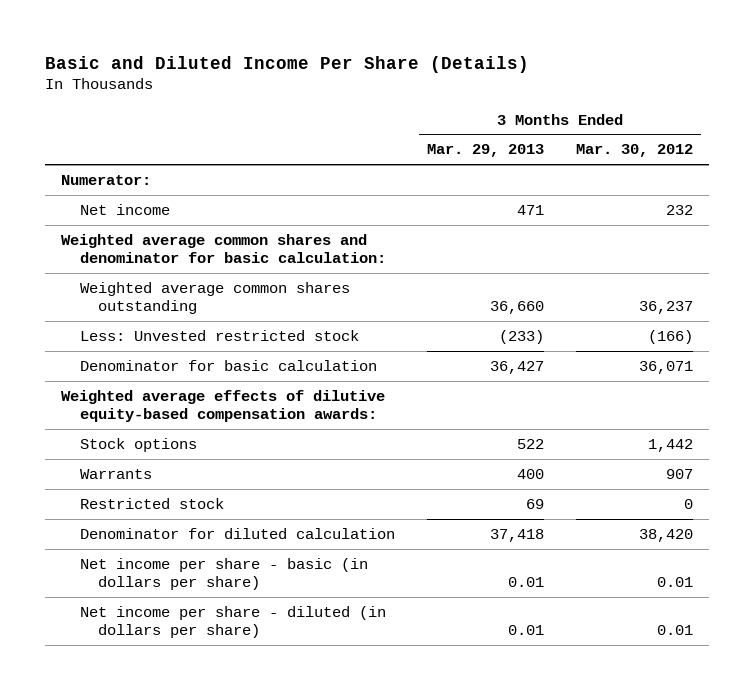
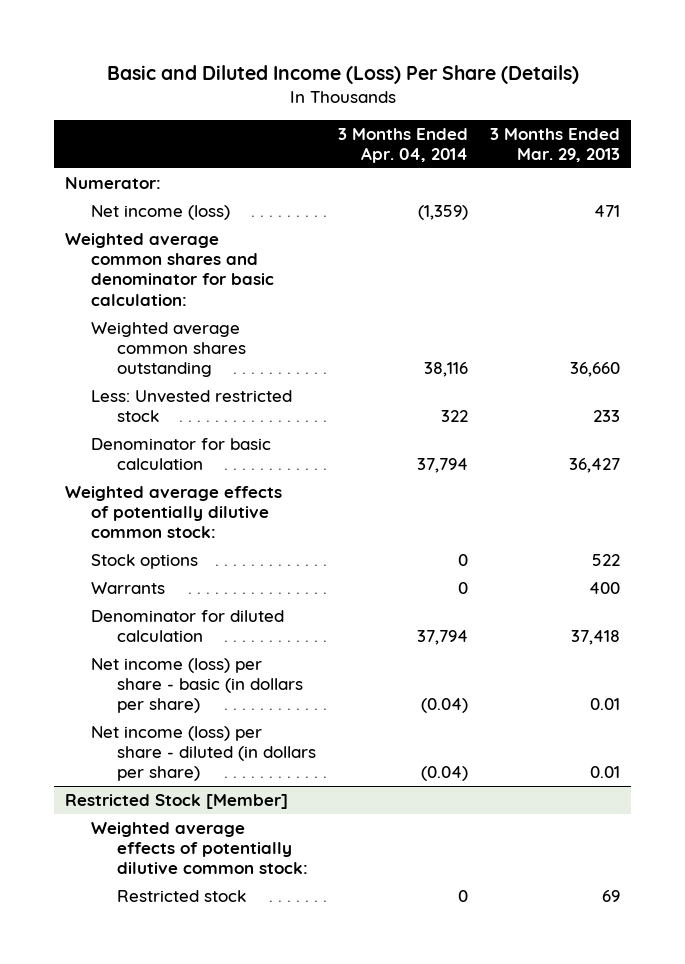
[44,55,529,73] Basic and Diluted Income Per Share (Details) -> [106,64,579,84] Basic and Diluted Income (Loss) Per Share (Details)
[576,144,694,158] Mar. 30, 2012 -> none
none -> [338,127,469,163] 3 Months Ended Apr. 04, 2014
[79,204,170,216] Net income -> [90,204,230,220] Net income (loss)
[498,330,544,345] (233) -> [593,410,621,423] 233
[60,390,385,422] Weighted average effects of dilutive equity-based compensation awards: -> [64,485,282,539] Weighted average effects of potentially dilutive common stock:
[79,498,224,510] Restricted stock -> none
[79,558,368,590] Net income per share - basic (in dollars per share) -> [90,657,304,714] Net income (loss) per share - basic (in dollars per share)
[79,606,386,638] Net income per share - diluted (in dollars per share) -> [90,725,317,782] Net income (loss) per share - diluted (in dollars per share)
none -> [64,793,288,809] Restricted Stock [Member]
none -> [90,821,309,875] Weighted average effects of potentially dilutive common stock:
none -> [117,889,247,902] Restricted stock

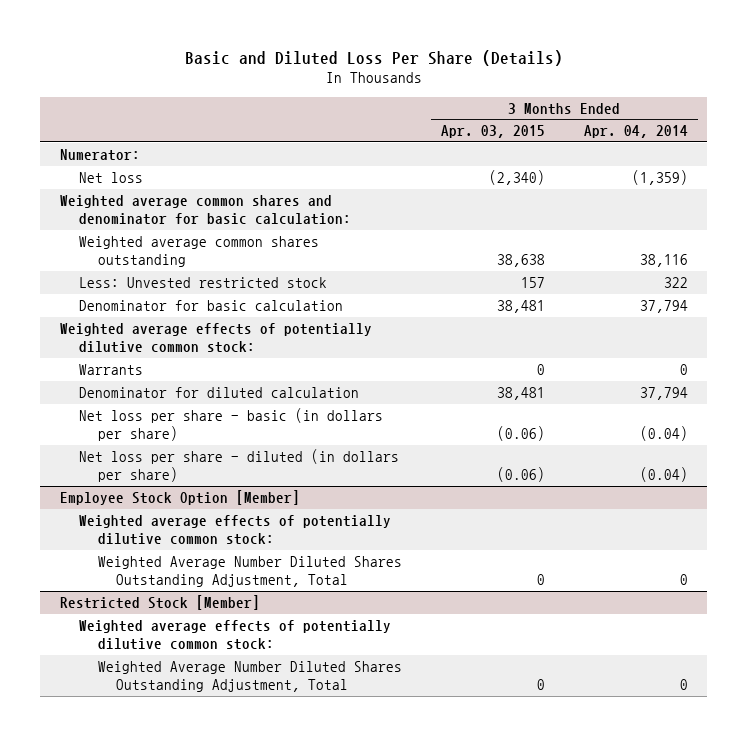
[106,64,579,84] Basic and Diluted Income (Loss) Per Share (Details) -> [184,49,563,66] Basic and Diluted Loss Per Share (Details)
[490,127,621,162] 3 Months Ended Mar. 29, 2013 -> none
none -> [440,125,545,139] Apr. 03, 2015
[90,204,230,220] Net income (loss) -> [78,171,143,183] Net loss
[90,553,198,569] Stock options -> none
[90,657,304,714] Net income (loss) per share - basic (in dollars per share) -> [78,407,383,442] Net loss per share - basic (in dollars per share)
[90,725,317,782] Net income (loss) per share - diluted (in dollars per share) -> [78,448,399,483] Net loss per share - diluted (in dollars per share)
none -> [59,489,300,505] Employee Stock Option [Member]
none -> [78,514,391,546] Weighted average effects of potentially dilutive common stock:
none -> [97,555,402,588] Weighted Average Number Diluted Shares Outstanding Adjustment, Total
[117,889,247,902] Restricted stock -> [97,660,402,693] Weighted Average Number Diluted Shares Outstanding Adjustment, Total

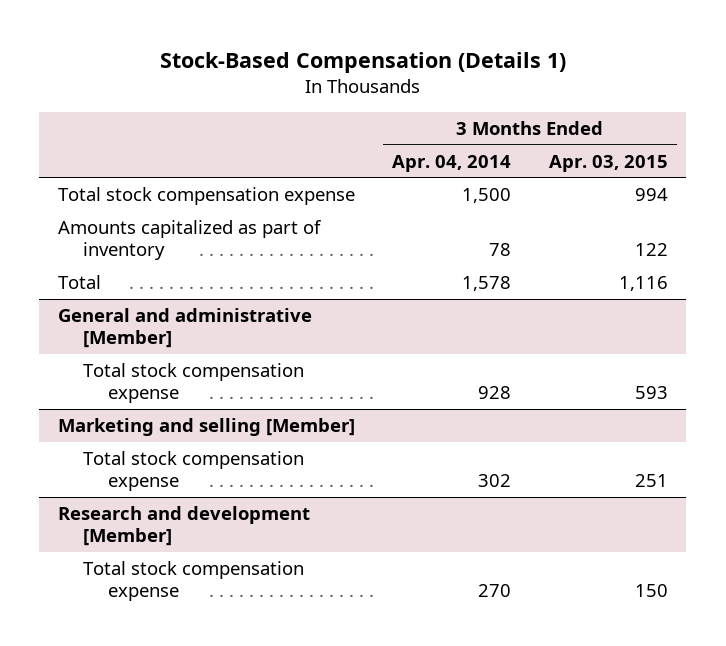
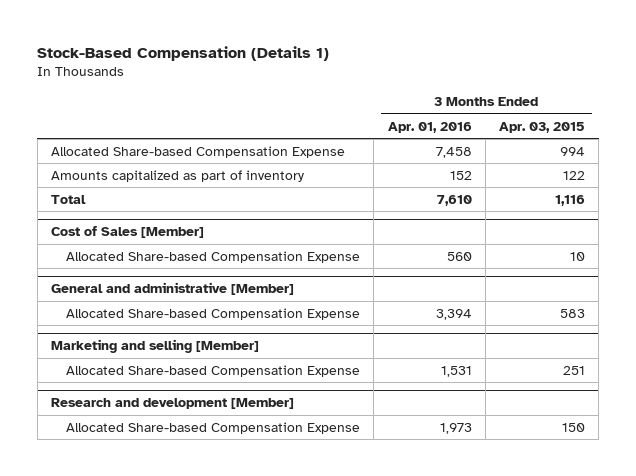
[392,154,512,172] Apr. 04, 2014 -> none
none -> [387,121,472,133] Apr. 01, 2016
[57,187,355,206] Total stock compensation expense -> [51,145,346,158] Allocated Share-based Compensation Expense
none -> [51,225,205,238] Cost of Sales [Member]
none -> [66,250,361,263] Allocated Share-based Compensation Expense
[82,363,304,403] Total stock compensation expense -> none
none -> [66,307,361,320] Allocated Share-based Compensation Expense
[82,451,304,491] Total stock compensation expense -> [66,364,361,377] Allocated Share-based Compensation Expense
[82,561,304,601] Total stock compensation expense -> none
none -> [66,421,361,434] Allocated Share-based Compensation Expense

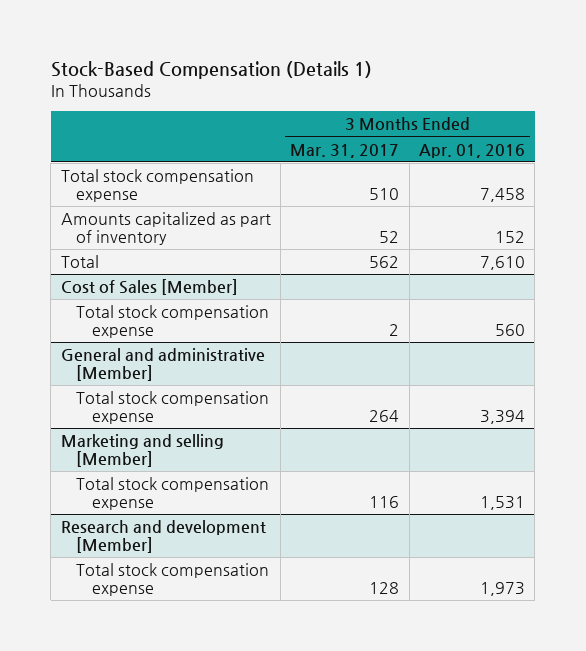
[498,121,585,133] Apr. 03, 2015 -> none
none -> [290,143,400,158] Mar. 31, 2017
[51,145,346,158] Allocated Share-based Compensation Expense -> [60,169,254,203] Total stock compensation expense
[66,250,361,263] Allocated Share-based Compensation Expense -> none
none -> [76,305,270,339] Total stock compensation expense
[66,307,361,320] Allocated Share-based Compensation Expense -> [76,391,270,425] Total stock compensation expense
[66,364,361,377] Allocated Share-based Compensation Expense -> [76,477,270,511] Total stock compensation expense
[66,421,361,434] Allocated Share-based Compensation Expense -> [76,563,270,597] Total stock compensation expense

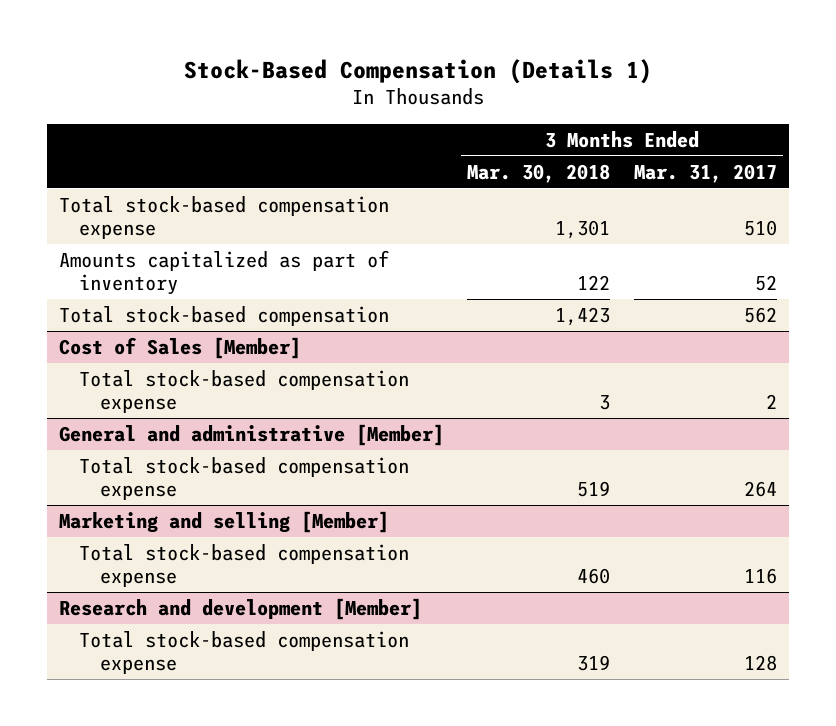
[418,143,525,158] Apr. 01, 2016 -> none
none -> [467,163,611,183] Mar. 30, 2018
[60,169,254,203] Total stock compensation expense -> [58,195,389,239] Total stock-based compensation expense
[60,255,99,269] Total -> [58,305,389,326] Total stock-based compensation
[76,305,270,339] Total stock compensation expense -> [79,369,410,413] Total stock-based compensation expense
[76,391,270,425] Total stock compensation expense -> [79,456,410,500] Total stock-based compensation expense
[76,477,270,511] Total stock compensation expense -> [79,543,410,587] Total stock-based compensation expense
[76,563,270,597] Total stock compensation expense -> [79,630,410,674] Total stock-based compensation expense

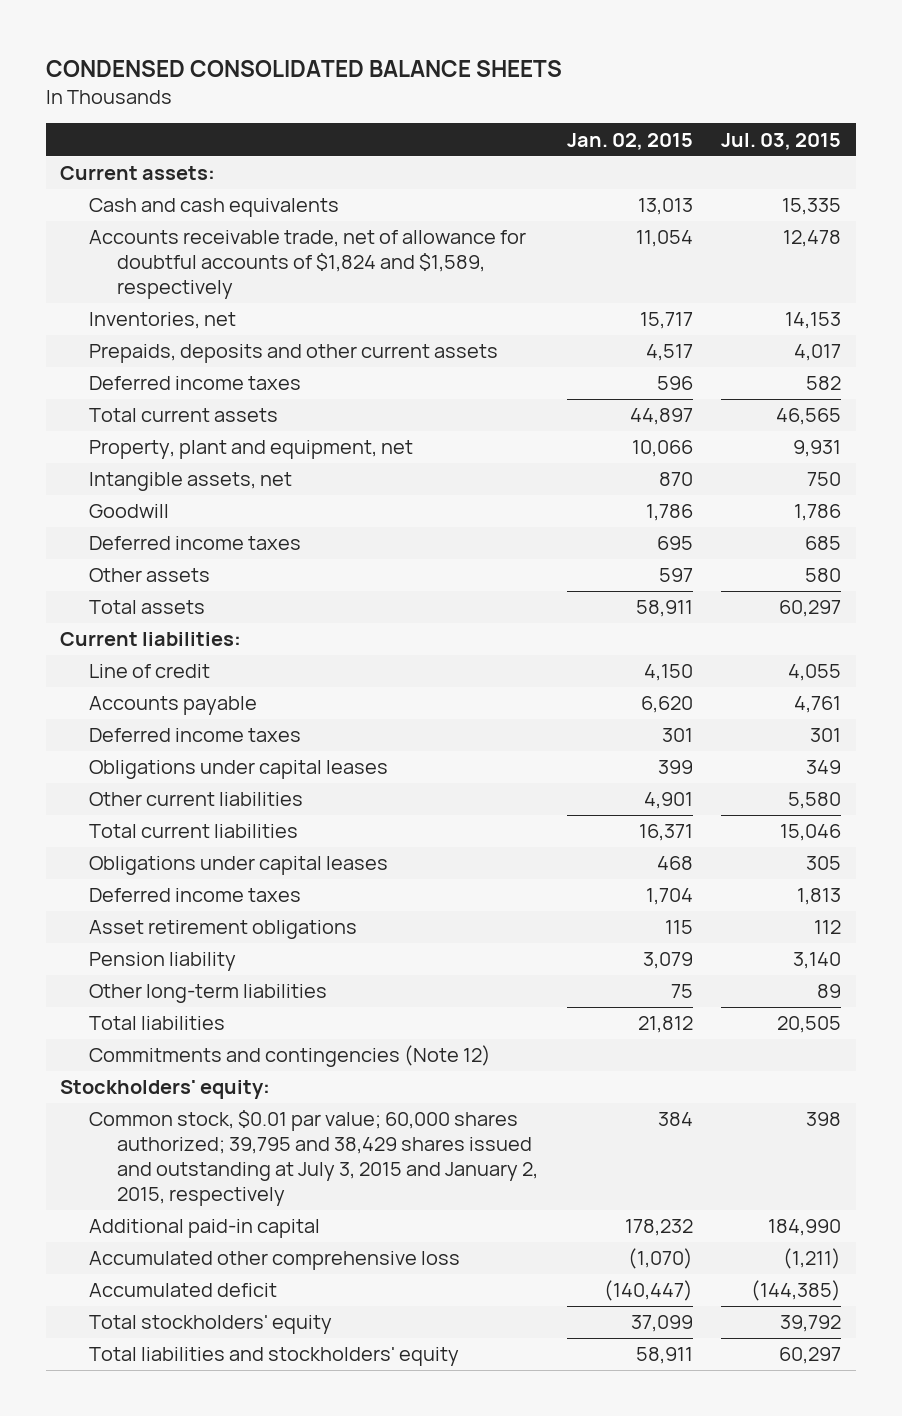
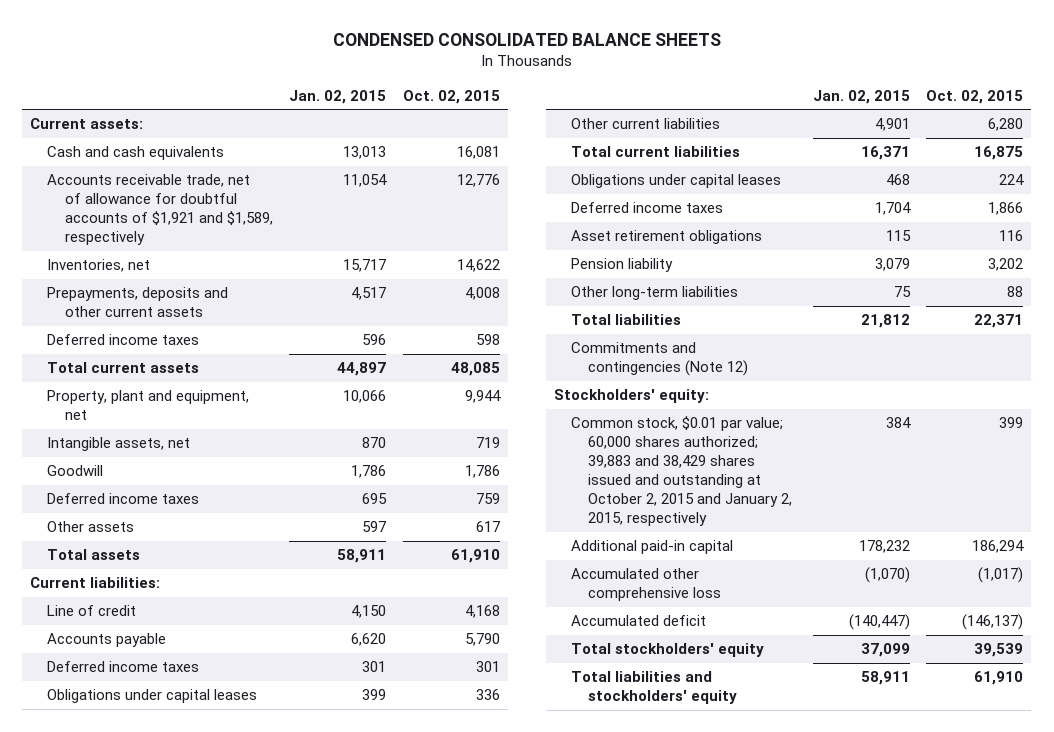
[721,132,842,150] Jul. 03, 2015 -> none
none -> [402,89,500,104] Oct. 02, 2015
[88,230,526,300] Accounts receivable trade, net of allowance for doubtful accounts of $1,824 and $1,589, respectively -> [47,174,273,246] Accounts receivable trade, net of allowance for doubtful accounts of $1,921 and $1,589, respectively
[88,344,498,364] Prepaids, deposits and other current assets -> [47,287,229,318] Prepayments, deposits and other current assets
[88,1110,539,1207] Common stock, $0.01 par value; 60,000 shares authorized; 39,795 and 38,429 shares issued and outstanding at July 3, 2015 and January 2, 2015, respectively -> [571,416,793,526] Common stock, $0.01 par value; 60,000 shares authorized; 39,883 and 38,429 shares issued and outstanding at October 2, 2015 and January 2, 2015, respectively

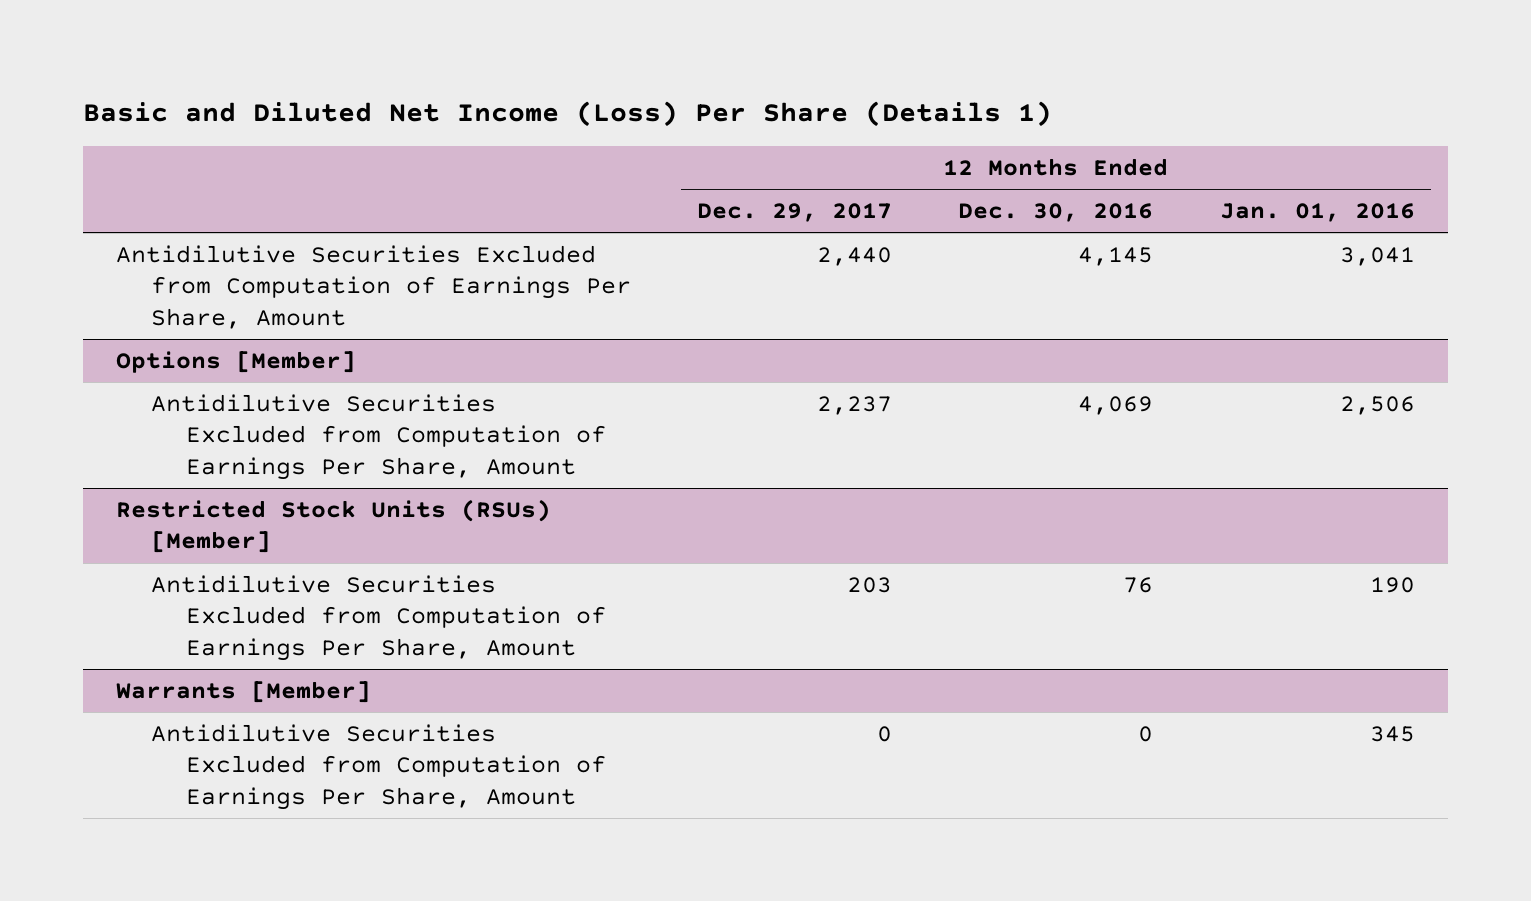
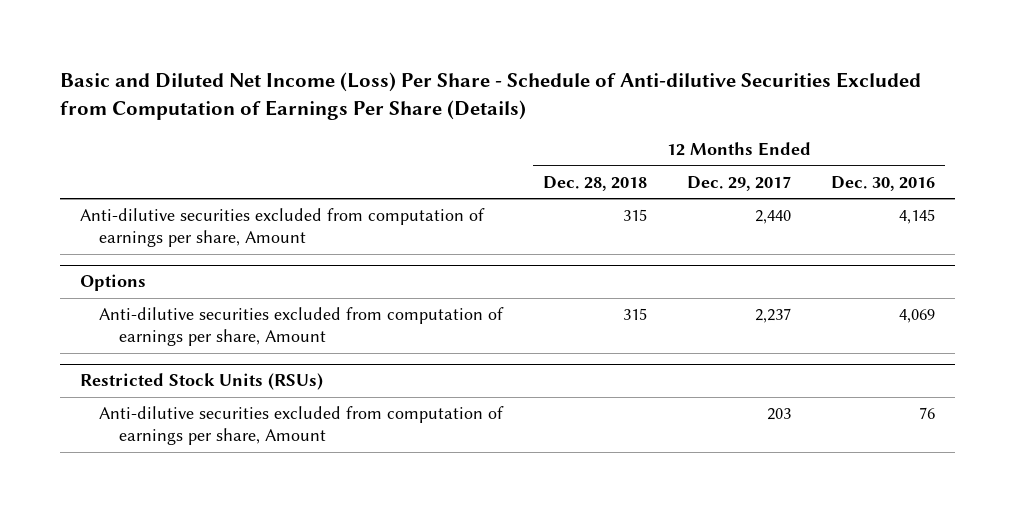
[82,101,1052,128] Basic and Diluted Net Income (Loss) Per Share (Details 1) -> [59,72,921,120] Basic and Diluted Net Income (Loss) Per Share - Schedule of Anti-dilutive Securities Excluded from Computation of Earnings Per Share (Details)
[1219,203,1415,223] Jan. 01, 2016 -> none
none -> [543,175,648,191] Dec. 28, 2018
[115,680,371,703] Warrants [Member] -> none
[150,723,606,810] Antidilutive Securities Excluded from Computation of Earnings Per Share, Amount -> none
[115,244,631,329] Antidilutive Securities Excluded from Computation of Earnings Per Share, Amount -> [79,208,485,248] Anti-dilutive securities excluded from computation of earnings per share, Amount
[115,350,356,373] Options [Member] -> [79,274,146,292] Options
[150,393,606,480] Antidilutive Securities Excluded from Computation of Earnings Per Share, Amount -> [99,307,505,347] Anti-dilutive securities excluded from computation of earnings per share, Amount
[115,498,551,554] Restricted Stock Units (RSUs) [Member] -> [79,373,323,391] Restricted Stock Units (RSUs)
[150,574,606,661] Antidilutive Securities Excluded from Computation of Earnings Per Share, Amount -> [99,406,505,446] Anti-dilutive securities excluded from computation of earnings per share, Amount

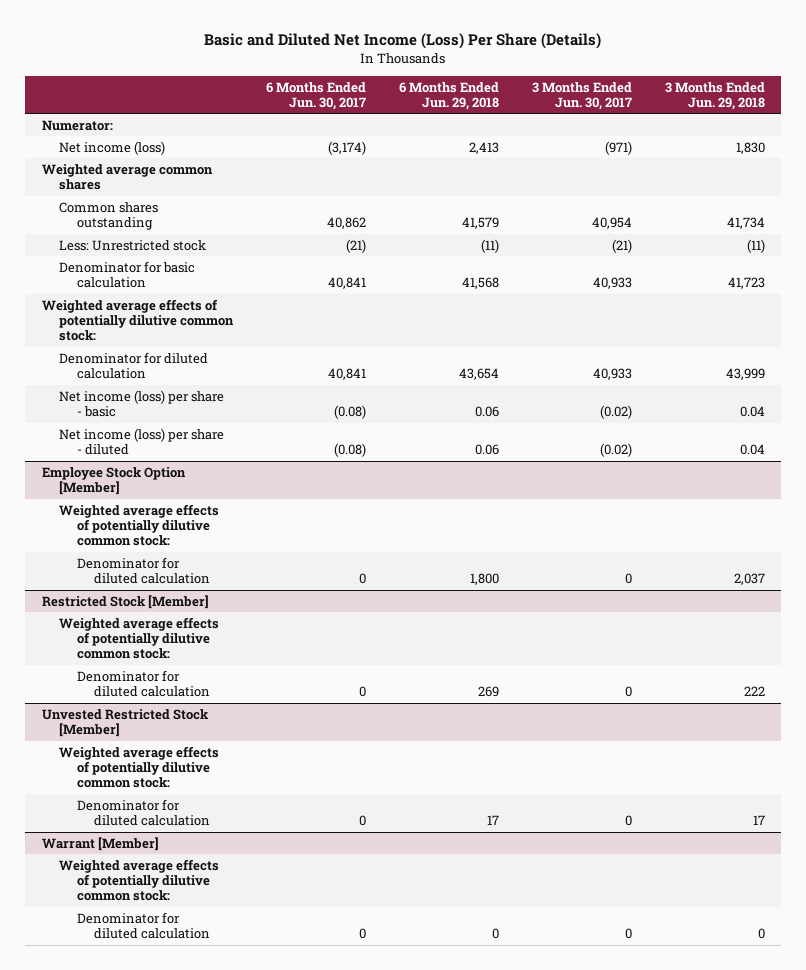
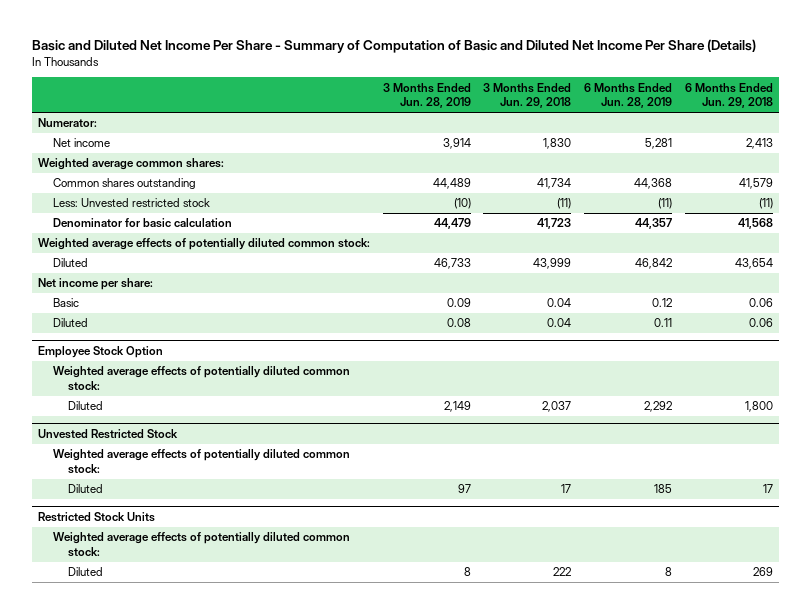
[204,33,602,50] Basic and Diluted Net Income (Loss) Per Share (Details) -> [31,38,756,53] Basic and Diluted Net Income Per Share - Summary of Computation of Basic and Diluted Net Income Per Share (Details)
[266,81,367,110] 6 Months Ended Jun. 30, 2017 -> none
[531,81,632,110] 3 Months Ended Jun. 30, 2017 -> none
none -> [382,82,471,109] 3 Months Ended Jun. 28, 2019
none -> [583,82,672,109] 6 Months Ended Jun. 28, 2019
[59,140,166,155] Net income (loss) -> [53,138,111,148] Net income
[41,163,213,190] Weighted average common shares -> [38,158,225,171] Weighted average common shares:
[59,239,207,251] Less: Unrestricted stock -> [53,198,211,208] Less: Unvested restricted stock
[41,708,209,737] Unvested Restricted Stock [Member] -> none
[41,836,159,851] Warrant [Member] -> none
[59,858,220,901] Weighted average effects of potentially dilutive common stock: -> none
[76,911,211,939] Denominator for diluted calculation -> none
[41,298,235,341] Weighted average effects of potentially dilutive common stock: -> [38,238,371,251] Weighted average effects of potentially diluted common stock:
[59,351,209,379] Denominator for diluted calculation -> [53,258,89,268] Diluted
none -> [38,278,154,291] Net income per share:
[59,389,225,417] Net income (loss) per share - basic -> [53,298,80,308] Basic
[59,427,225,455] Net income (loss) per share - diluted -> [53,318,89,328] Diluted
[41,466,186,495] Employee Stock Option [Member] -> [38,345,164,358] Employee Stock Option
[59,503,220,546] Weighted average effects of potentially dilutive common stock: -> [53,366,351,392] Weighted average effects of potentially diluted common stock:
[76,556,211,584] Denominator for diluted calculation -> [68,401,104,411] Diluted
[41,594,209,609] Restricted Stock [Member] -> [38,428,179,439] Unvested Restricted Stock
[59,616,220,659] Weighted average effects of potentially dilutive common stock: -> [53,449,351,475] Weighted average effects of potentially diluted common stock:
[76,669,211,697] Denominator for diluted calculation -> [68,484,104,494] Diluted
[477,685,499,697] 269 -> [762,484,773,494] 17
[743,685,765,696] 222 -> [561,484,572,494] 17
none -> [38,511,156,522] Restricted Stock Units
[59,745,220,788] Weighted average effects of potentially dilutive common stock: -> [53,532,351,558] Weighted average effects of potentially diluted common stock:
[76,798,211,826] Denominator for diluted calculation -> [68,567,104,577] Diluted
[486,814,499,825] 17 -> [752,567,773,577] 269
[752,814,765,825] 17 -> [553,567,572,577] 222

